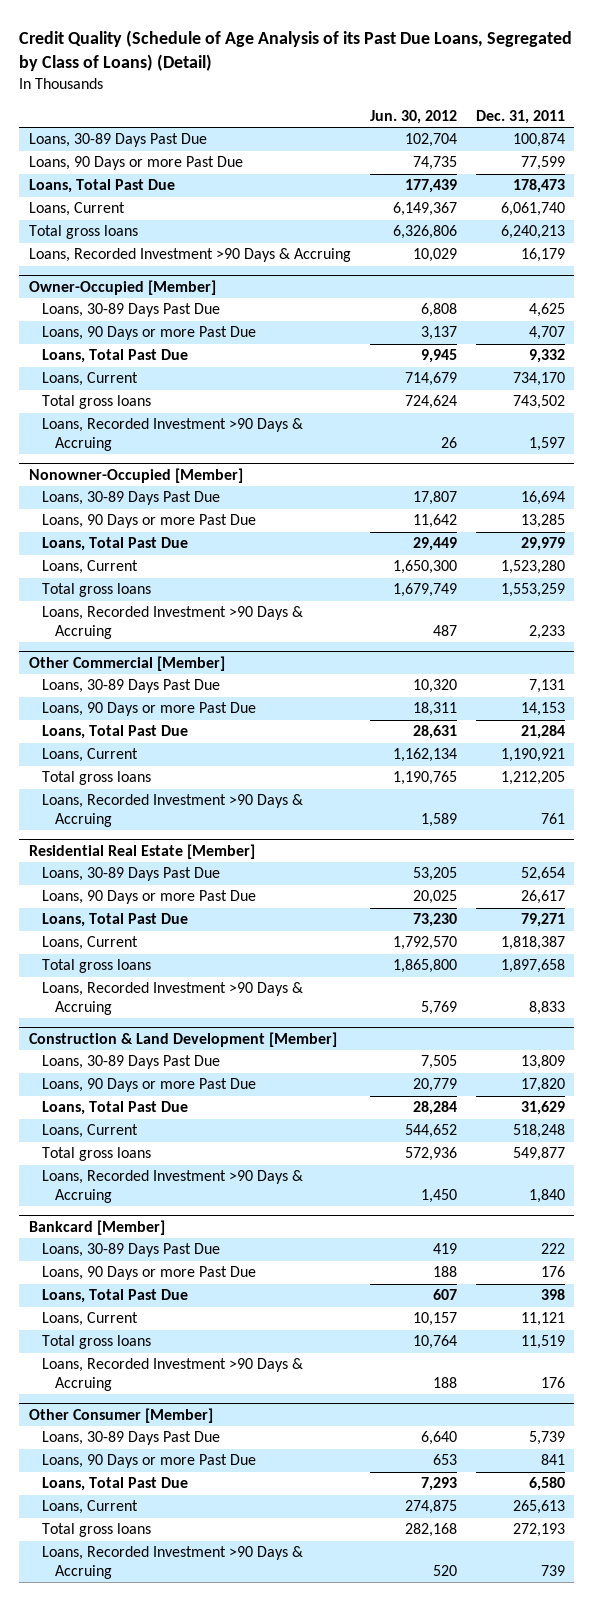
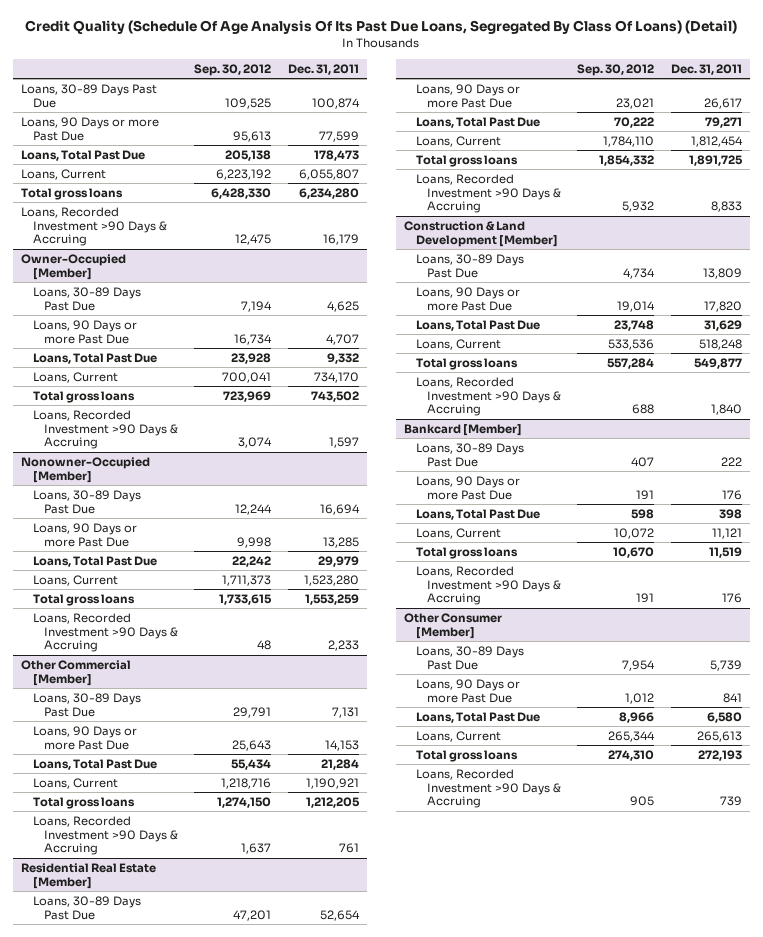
[19,29,573,71] Credit Quality (Schedule of Age Analysis of its Past Due Loans, Segregated by Class of Loans) (Detail) -> [25,20,738,35] Credit Quality (Schedule Of Age Analysis Of Its Past Due Loans, Segregated By Class Of Loans) (Detail)
[369,109,457,124] Jun. 30, 2012 -> none
none -> [194,63,272,76] Sep. 30, 2012
[500,202,565,217] 6,061,740 -> [298,168,359,180] 6,055,807
[500,225,565,240] 6,240,213 -> [298,187,359,199] 6,234,280
[500,936,565,951] 1,818,387 -> [690,135,743,147] 1,812,454
[500,959,565,974] 1,897,658 -> [688,154,743,166] 1,891,725

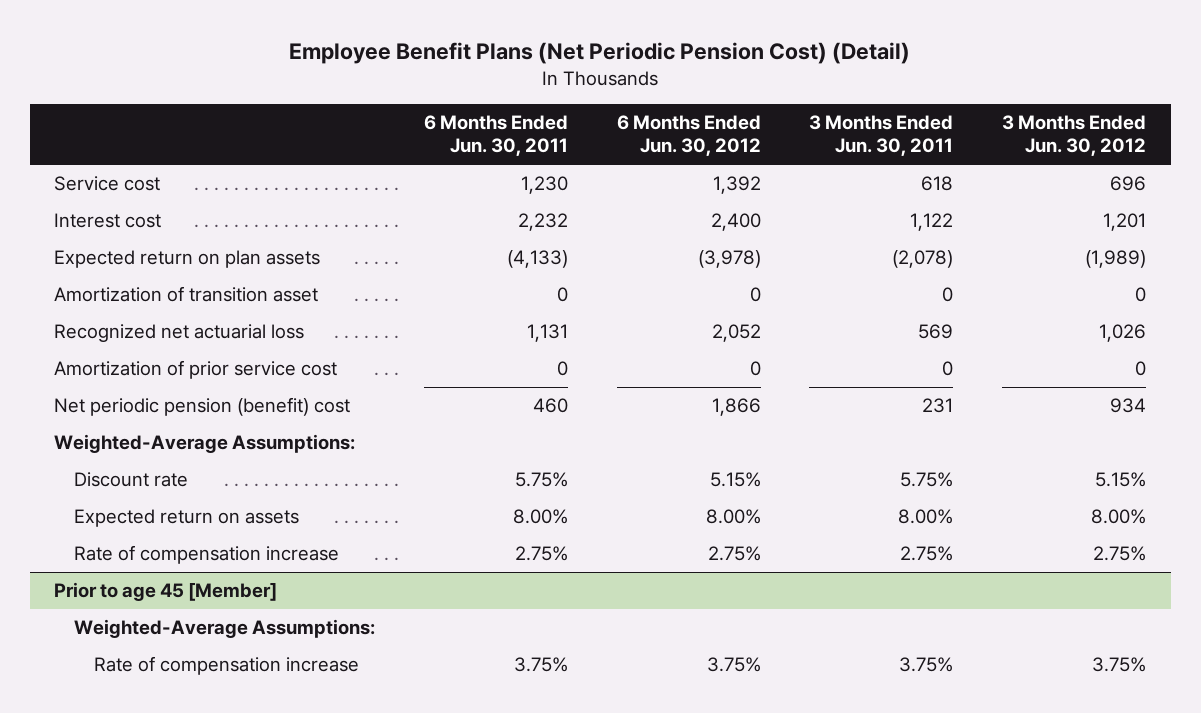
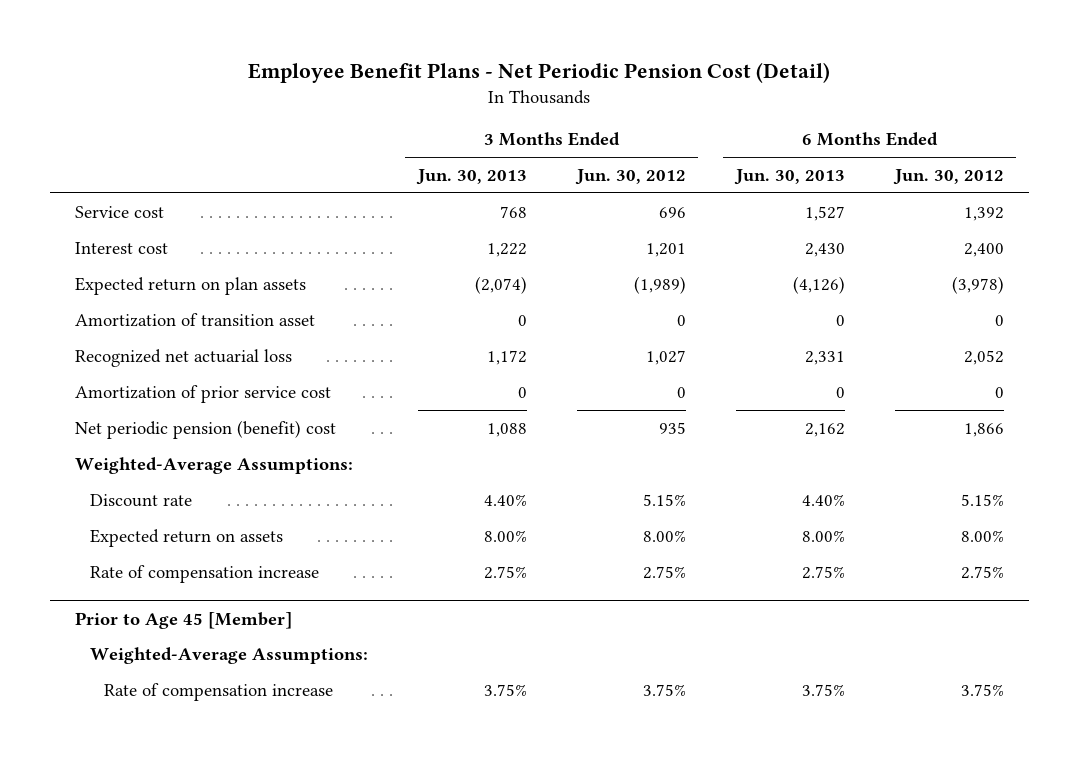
[289,42,911,65] Employee Benefit Plans (Net Periodic Pension Cost) (Detail) -> [248,62,831,84] Employee Benefit Plans - Net Periodic Pension Cost (Detail)
[423,115,568,157] 6 Months Ended Jun. 30, 2011 -> none
[809,115,954,157] 3 Months Ended Jun. 30, 2011 -> none
none -> [415,168,527,185] Jun. 30, 2013
none -> [733,168,845,185] Jun. 30, 2013
[1099,324,1147,343] 1,026 -> [645,349,686,365] 1,027
[1110,398,1147,414] 934 -> [658,421,686,434] 935
[54,582,278,602] Prior to age 45 [Member] -> [74,611,292,629] Prior to Age 45 [Member]

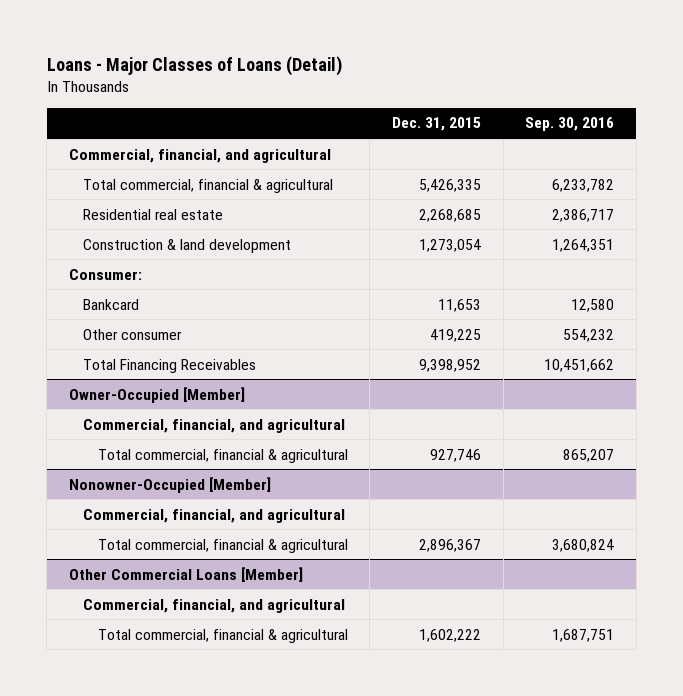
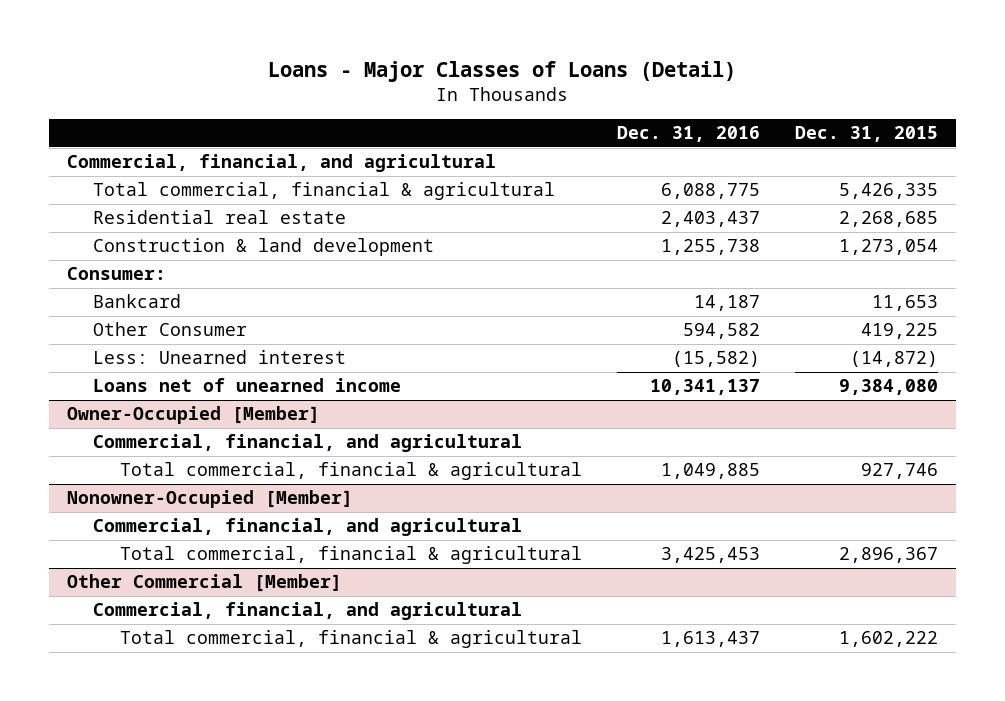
[525,117,615,132] Sep. 30, 2016 -> none
none -> [617,126,761,143] Dec. 31, 2016
[83,358,257,373] Total Financing Receivables -> none
[83,328,183,340] Other consumer -> [93,322,248,337] Other Consumer
none -> [93,350,347,365] Less: Unearned interest
none -> [93,378,402,393] Loans net of unearned income
[68,566,303,582] Other Commercial Loans [Member] -> [66,574,342,593] Other Commercial [Member]

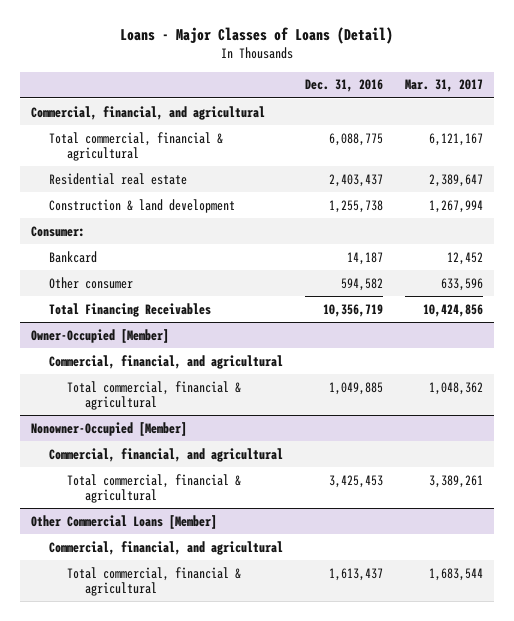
[795,126,939,143] Dec. 31, 2015 -> none
none -> [405,79,484,93] Mar. 31, 2017
[93,350,347,365] Less: Unearned interest -> none
[93,378,402,393] Loans net of unearned income -> none
[93,322,248,337] Other Consumer -> [48,276,133,289] Other consumer
none -> [48,302,211,317] Total Financing Receivables
[66,574,342,593] Other Commercial [Member] -> [30,514,217,529] Other Commercial Loans [Member]

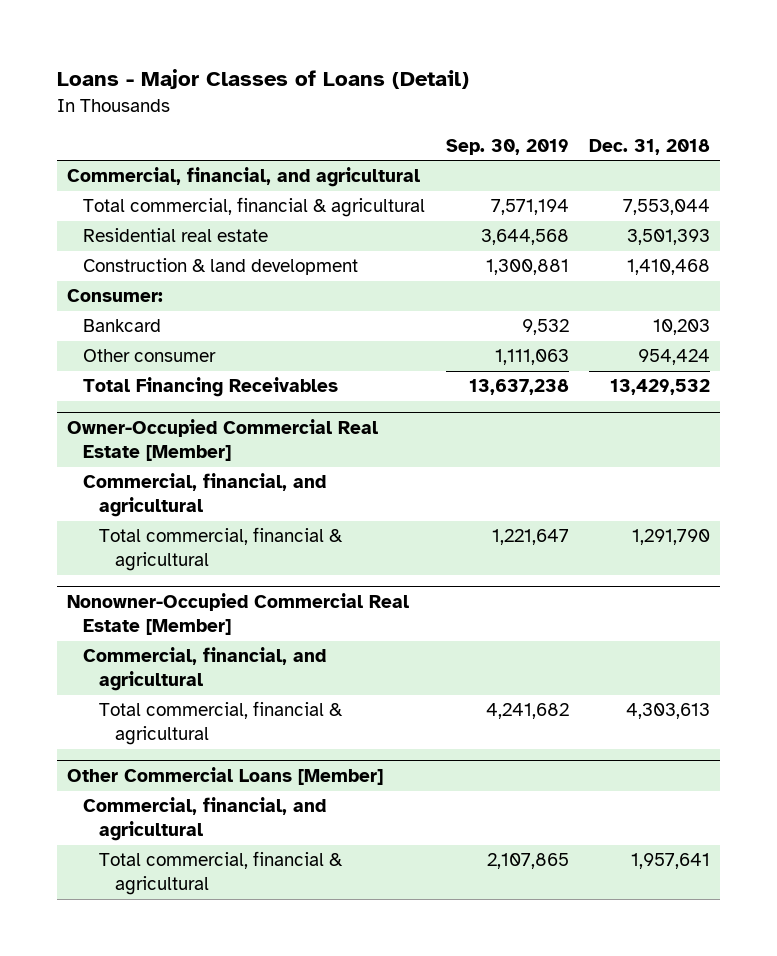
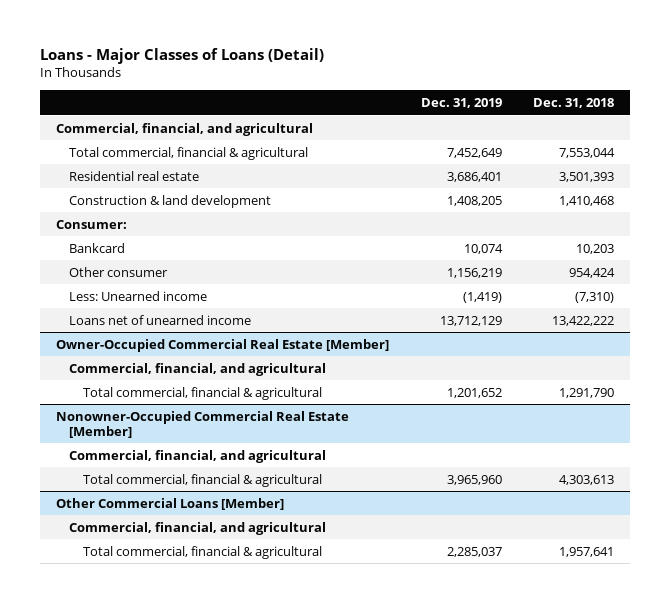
[445,138,569,155] Sep. 30, 2019 -> none
none -> [420,98,502,109] Dec. 31, 2019
[83,377,339,398] Total Financing Receivables -> none
none -> [69,290,208,301] Less: Unearned income
none -> [69,314,252,325] Loans net of unearned income

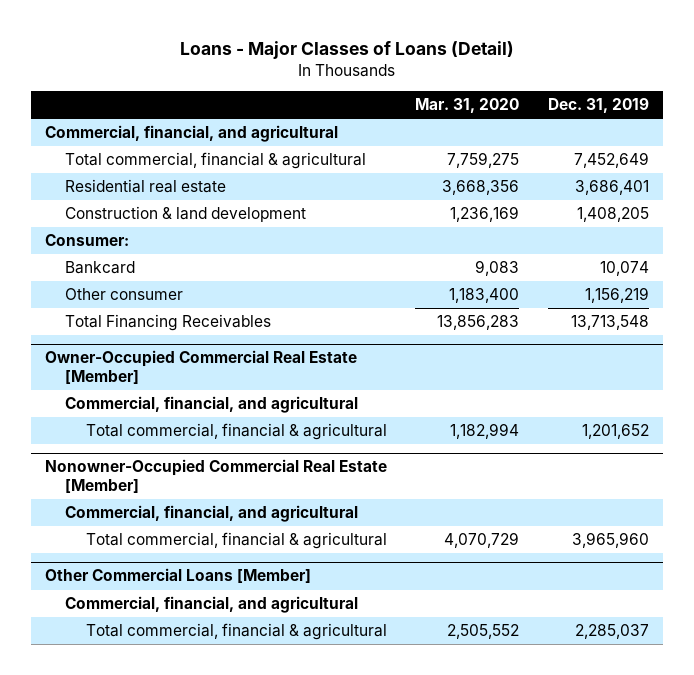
[533,98,615,109] Dec. 31, 2018 -> none
none -> [415,98,520,114] Mar. 31, 2020
[69,290,208,301] Less: Unearned income -> none
[69,314,252,325] Loans net of unearned income -> none
none -> [65,314,272,332] Total Financing Receivables

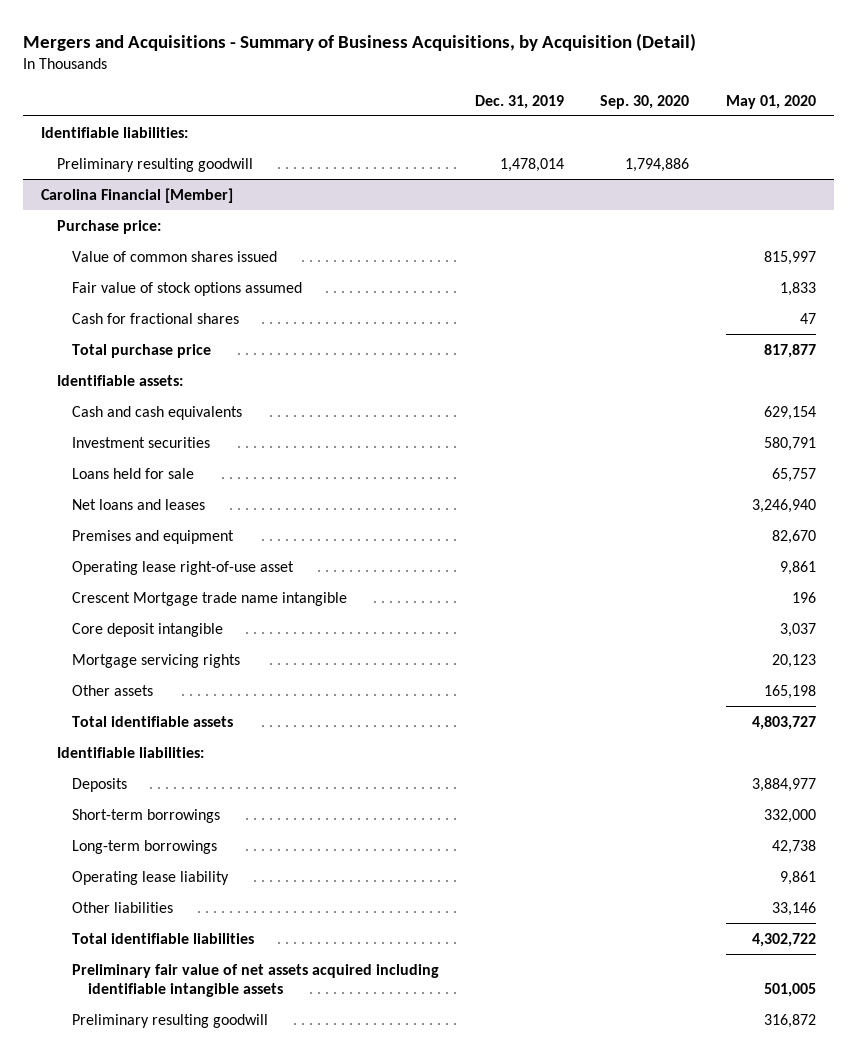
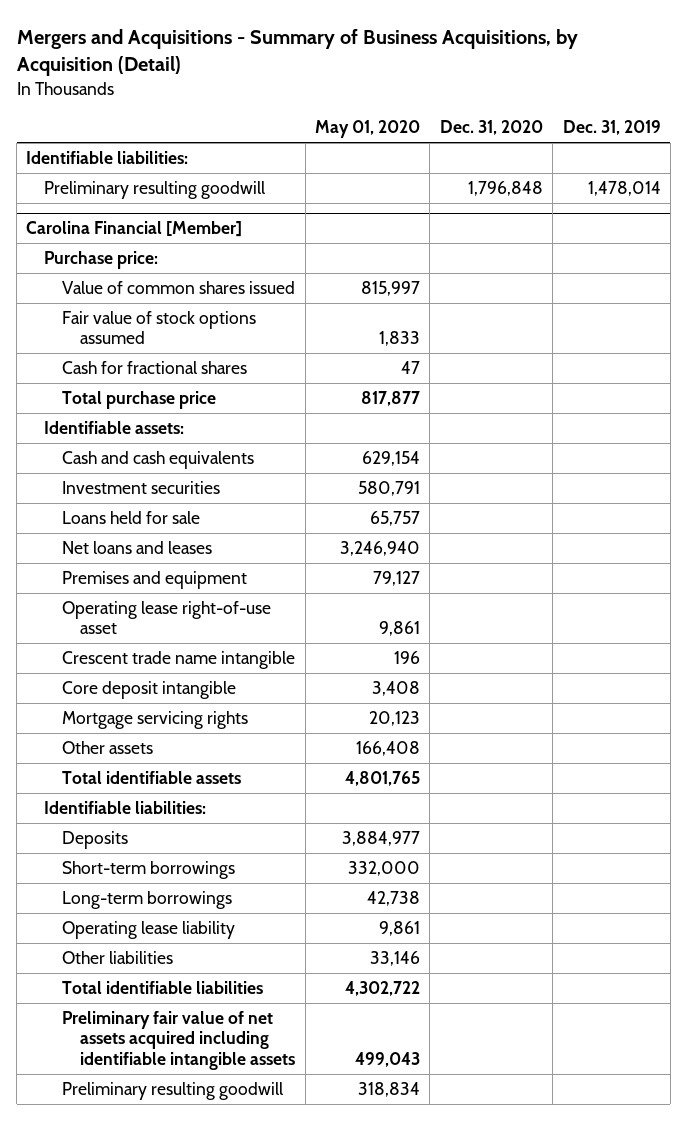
[600,94,690,109] Sep. 30, 2020 -> none
none -> [439,120,543,136] Dec. 31, 2020
[771,529,816,544] 82,670 -> [372,571,420,587] 79,127
[72,591,348,606] Crescent Mortgage trade name intangible -> [62,651,296,670] Crescent trade name intangible
[779,622,816,637] 3,037 -> [371,681,420,697] 3,408
[763,684,816,699] 165,198 -> [355,741,420,757] 166,408
[751,715,816,730] 4,803,727 -> [344,771,420,787] 4,801,765
[763,983,816,998] 501,005 -> [354,1051,420,1067] 499,043
[763,1013,816,1028] 316,872 -> [357,1082,420,1098] 318,834

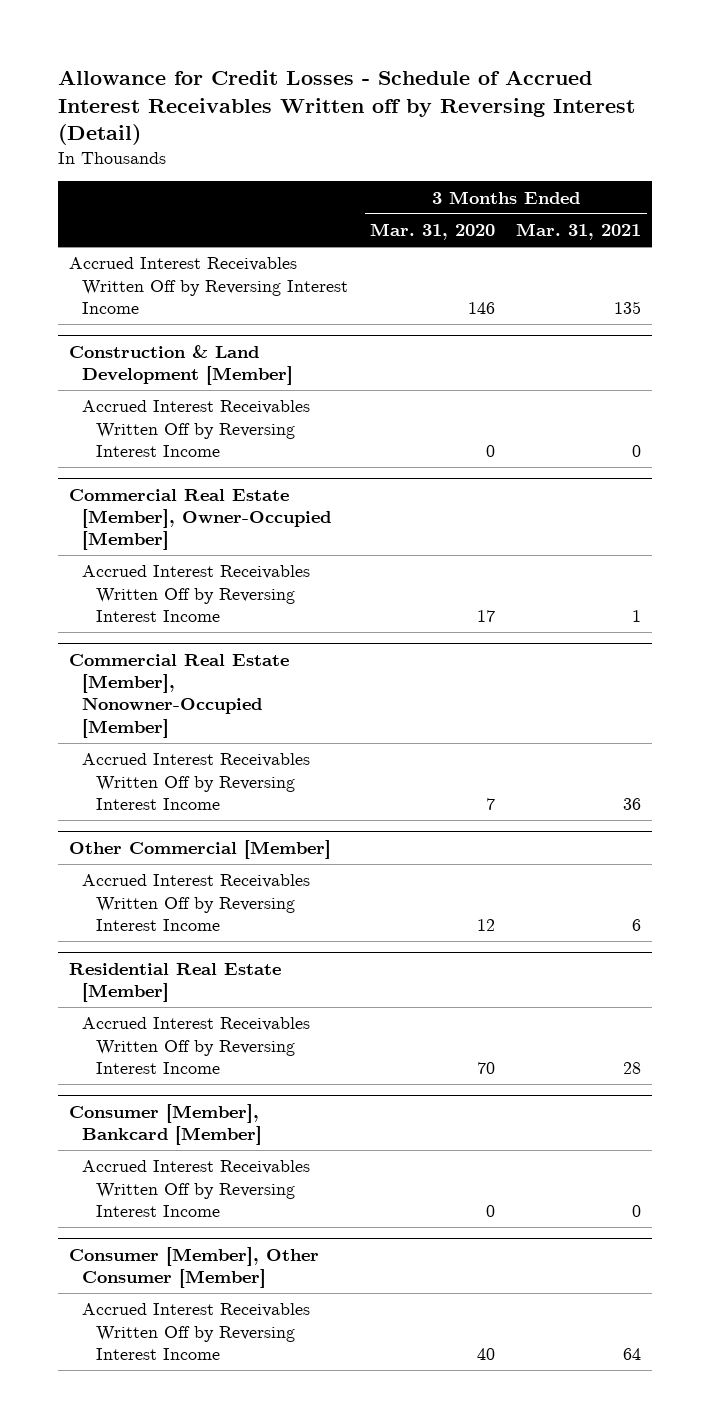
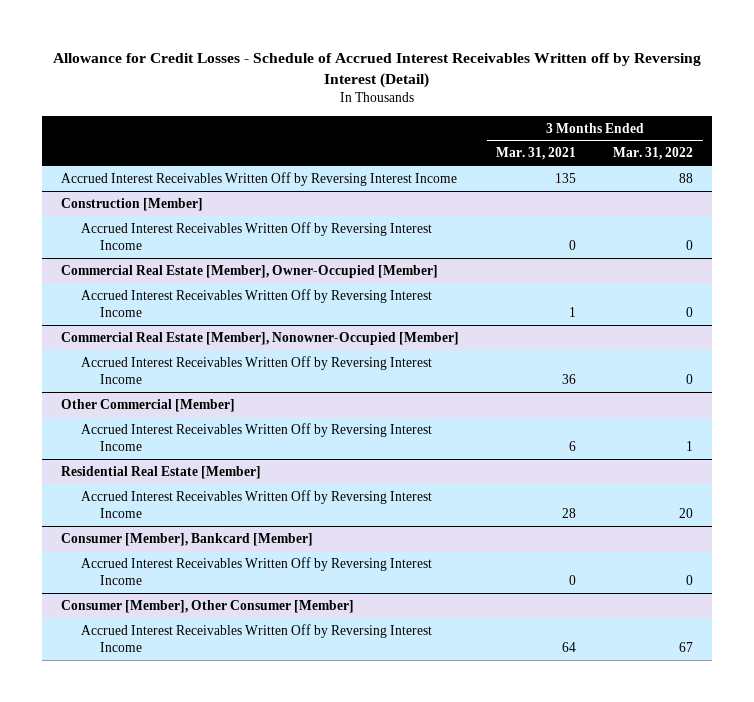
[369,223,495,241] Mar. 31, 2020 -> none
none -> [613,147,694,161] Mar. 31, 2022
[68,344,294,385] Construction & Land Development [Member] -> [60,197,203,211] Construction [Member]

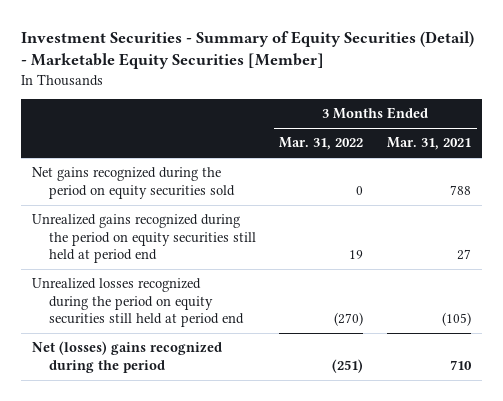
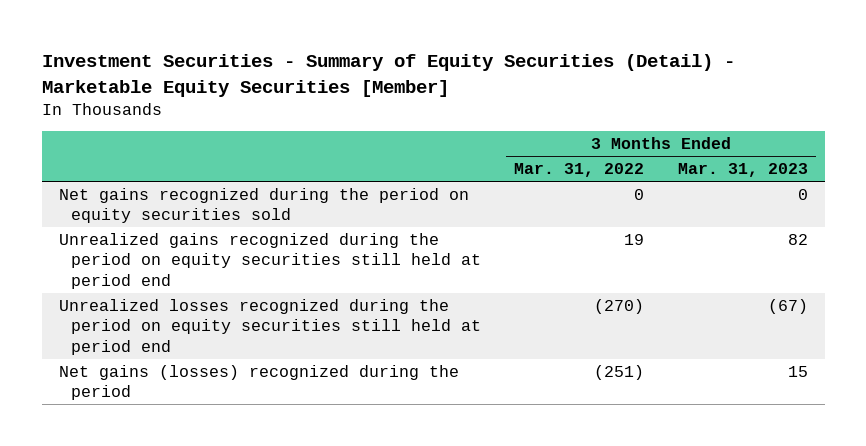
[386,137,471,151] Mar. 31, 2021 -> none
none -> [677,163,808,178] Mar. 31, 2023
[32,341,223,373] Net (losses) gains recognized during the period -> [58,364,459,401] Net gains (losses) recognized during the period

